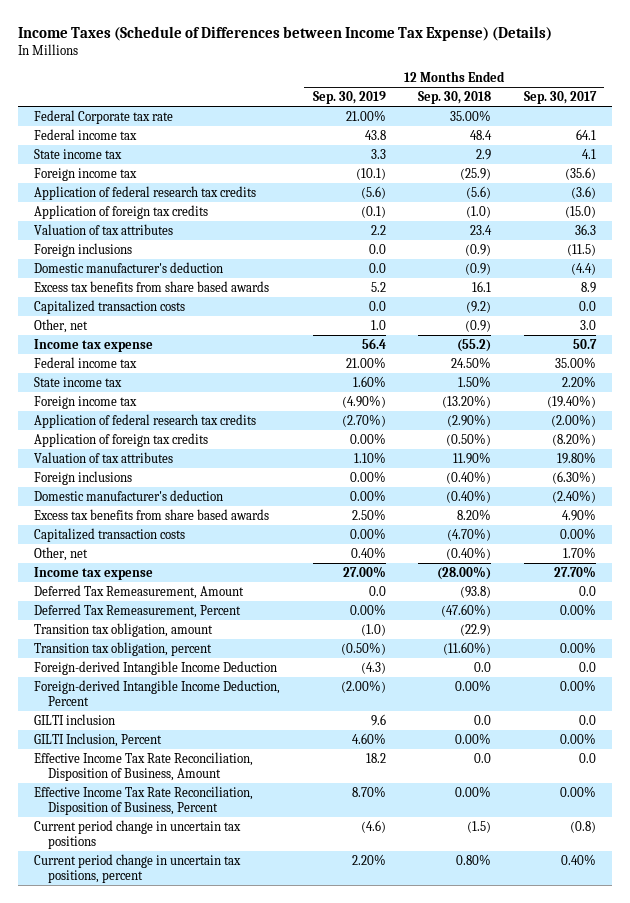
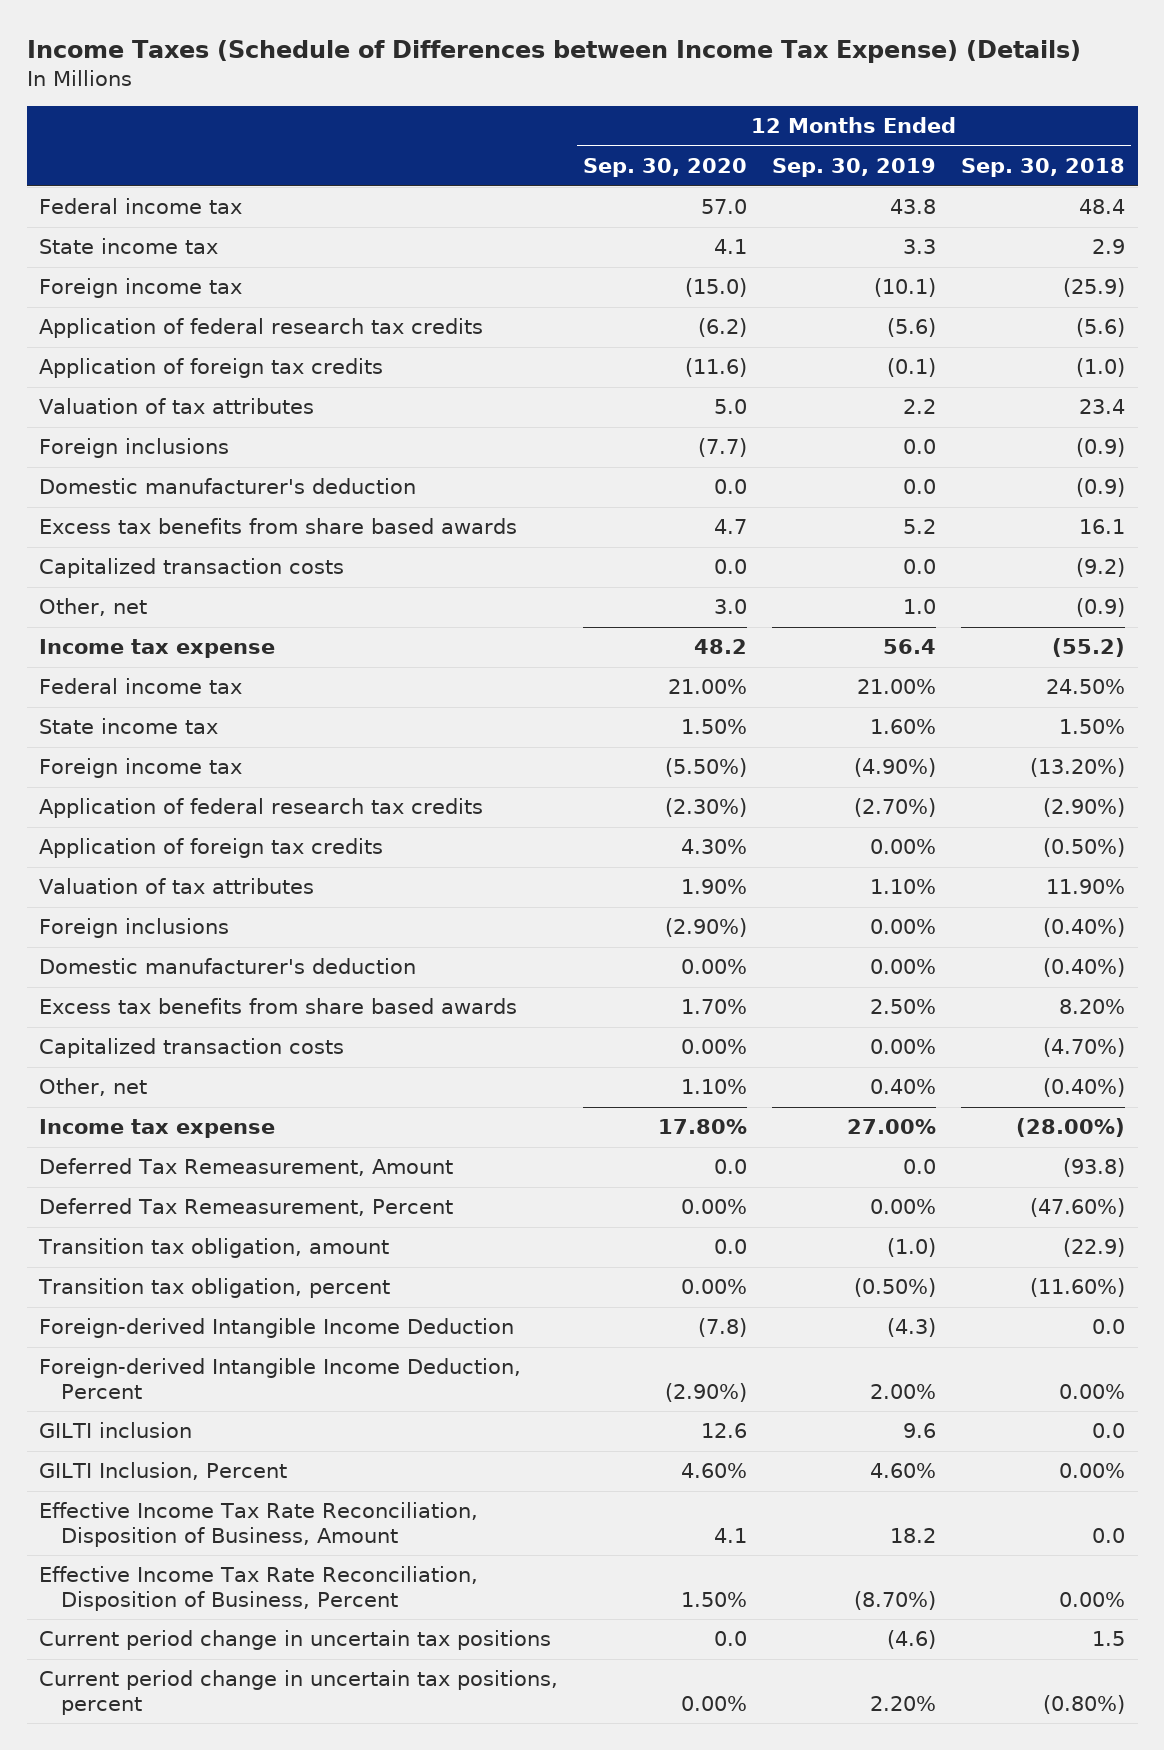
[523,91,597,105] Sep. 30, 2017 -> none
none -> [583,158,748,178] Sep. 30, 2020
[34,109,174,124] Federal Corporate tax rate -> none
[340,679,386,693] (2.00%) -> [870,1383,937,1399] 2.00%
[351,785,386,797] 8.70% -> [854,1590,937,1610] (8.70%)
[467,820,492,833] (1.5) -> [1092,1631,1126,1647] 1.5
[456,853,492,865] 0.80% -> [1043,1694,1126,1714] (0.80%)

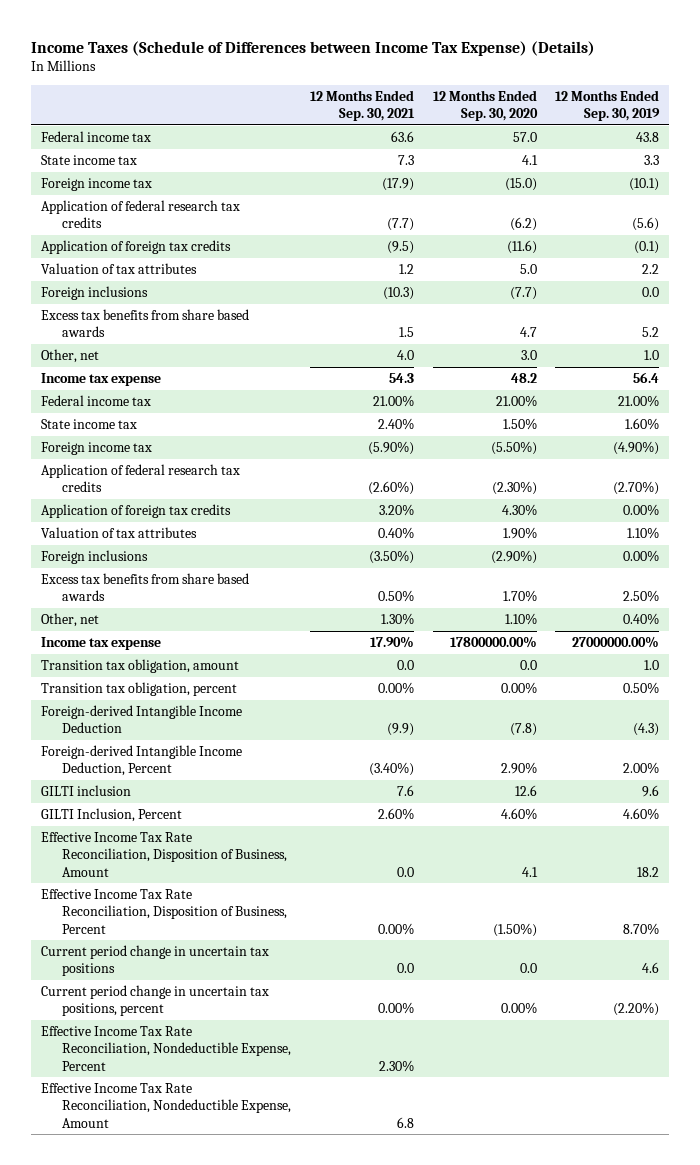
[961,158,1126,178] Sep. 30, 2018 -> none
none -> [309,89,415,122] 12 Months Ended Sep. 30, 2021
[39,478,417,495] Domestic manufacturer's deduction -> none
[39,558,345,579] Capitalized transaction costs -> none
[39,958,417,975] Domestic manufacturer's deduction -> none
[39,1038,345,1059] Capitalized transaction costs -> none
[39,1158,454,1177] Deferred Tax Remeasurement, Amount -> none
[39,1198,454,1217] Deferred Tax Remeasurement, Percent -> none
[658,1119,748,1135] 17.80% -> [449,636,537,649] 17800000.00%
[847,1119,937,1135] 27.00% -> [572,636,660,649] 27000000.00%
[887,1238,937,1258] (1.0) -> [644,660,660,671] 1.0
[854,1278,937,1298] (0.50%) -> [623,682,660,695] 0.50%
[665,1382,748,1402] (2.90%) -> [500,762,537,775] 2.90%
[681,1591,748,1607] 1.50% -> [492,922,537,937] (1.50%)
[854,1590,937,1610] (8.70%) -> [623,922,660,935] 8.70%
[887,1630,937,1650] (4.6) -> [642,962,660,974] 4.6
[870,1695,937,1711] 2.20% -> [613,1002,660,1017] (2.20%)
none -> [40,1026,291,1071] Effective Income Tax Rate Reconciliation, Nondeductible Expense, Percent
none -> [40,1083,291,1128] Effective Income Tax Rate Reconciliation, Nondeductible Expense, Amount

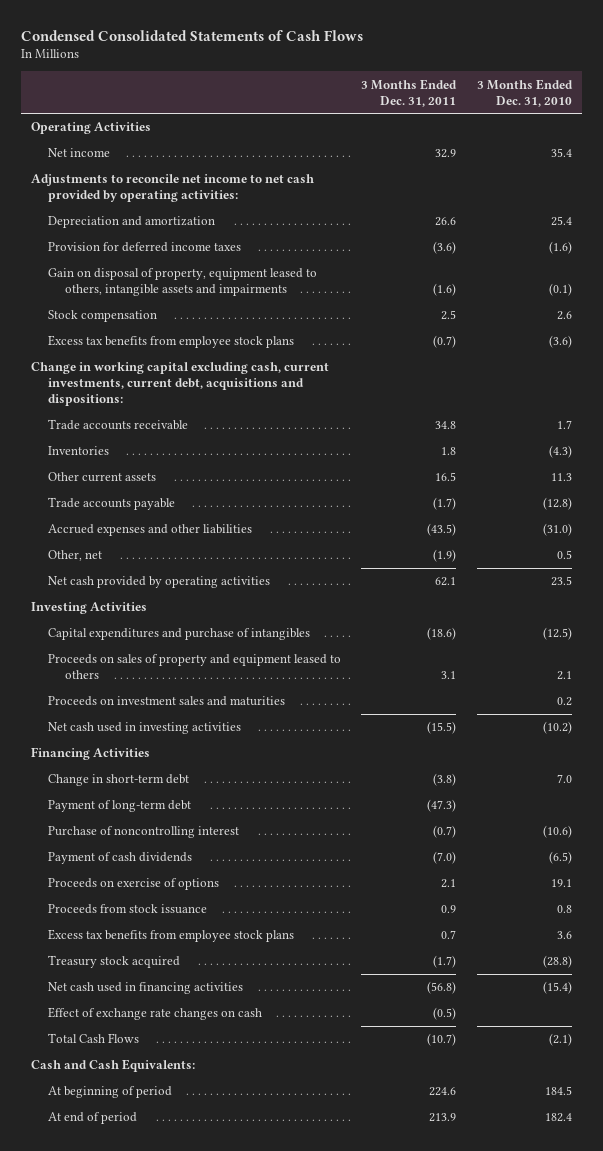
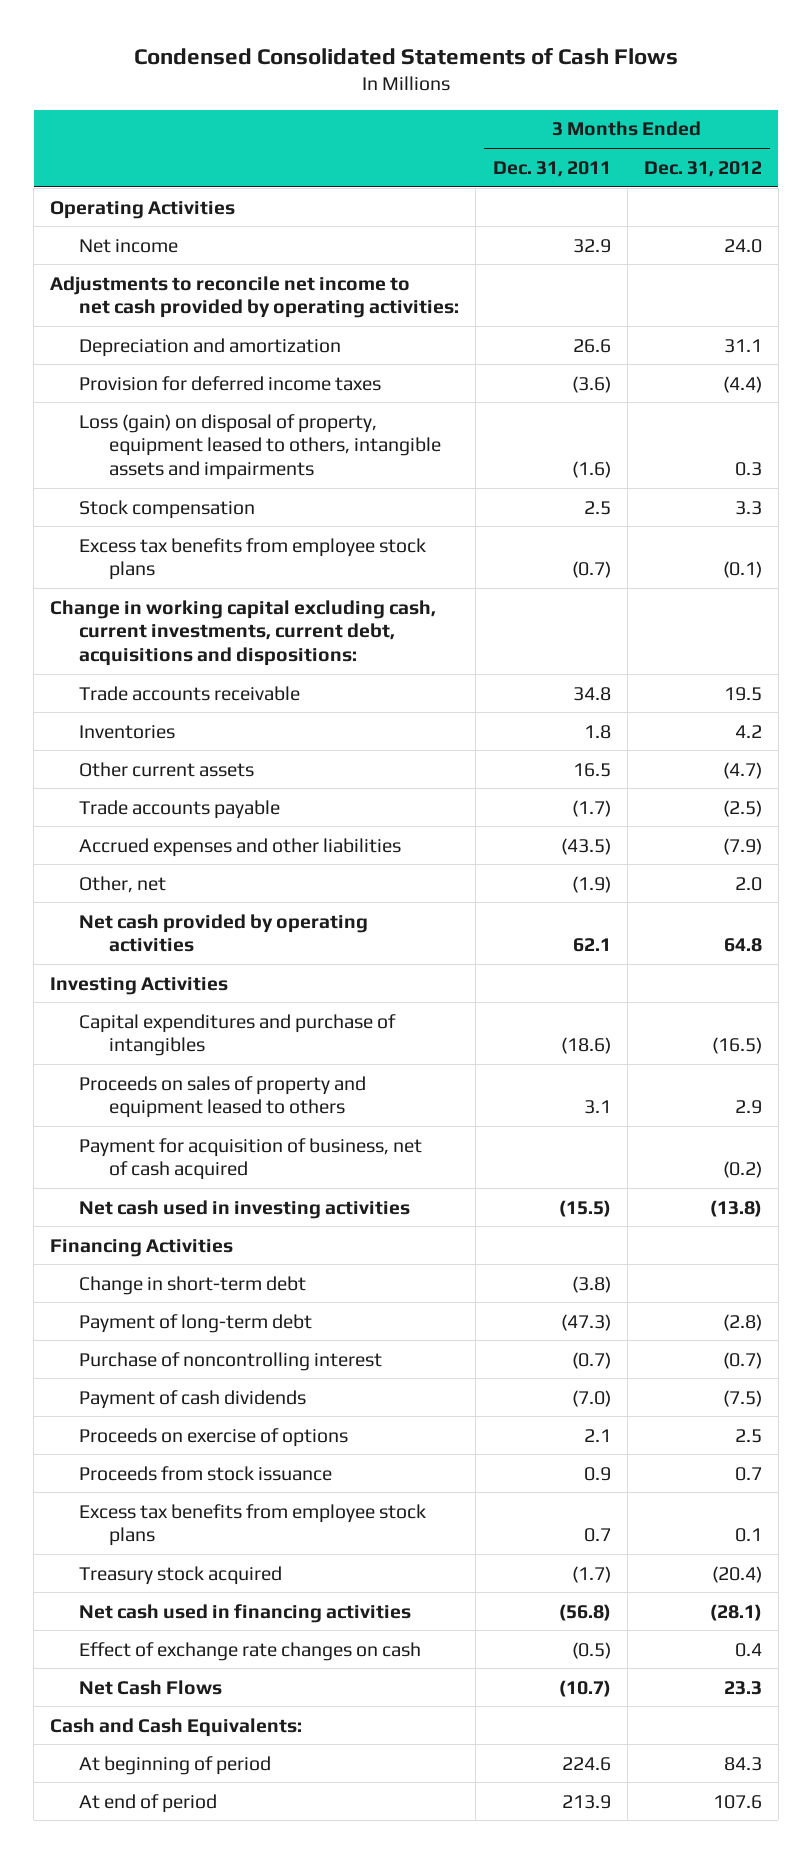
[477,78,574,107] 3 Months Ended Dec. 31, 2010 -> none
none -> [643,160,762,177] Dec. 31, 2012
[47,268,317,297] Gain on disposal of property, equipment leased to others, intangible assets and impairments -> [79,413,441,481] Loss (gain) on disposal of property, equipment leased to others, intangible assets and impairments
[47,696,285,707] Proceeds on investment sales and maturities -> none
none -> [79,1137,423,1181] Payment for acquisition of business, net of cash acquired
[47,1033,139,1044] Total Cash Flows -> [79,1679,223,1695] Net Cash Flows

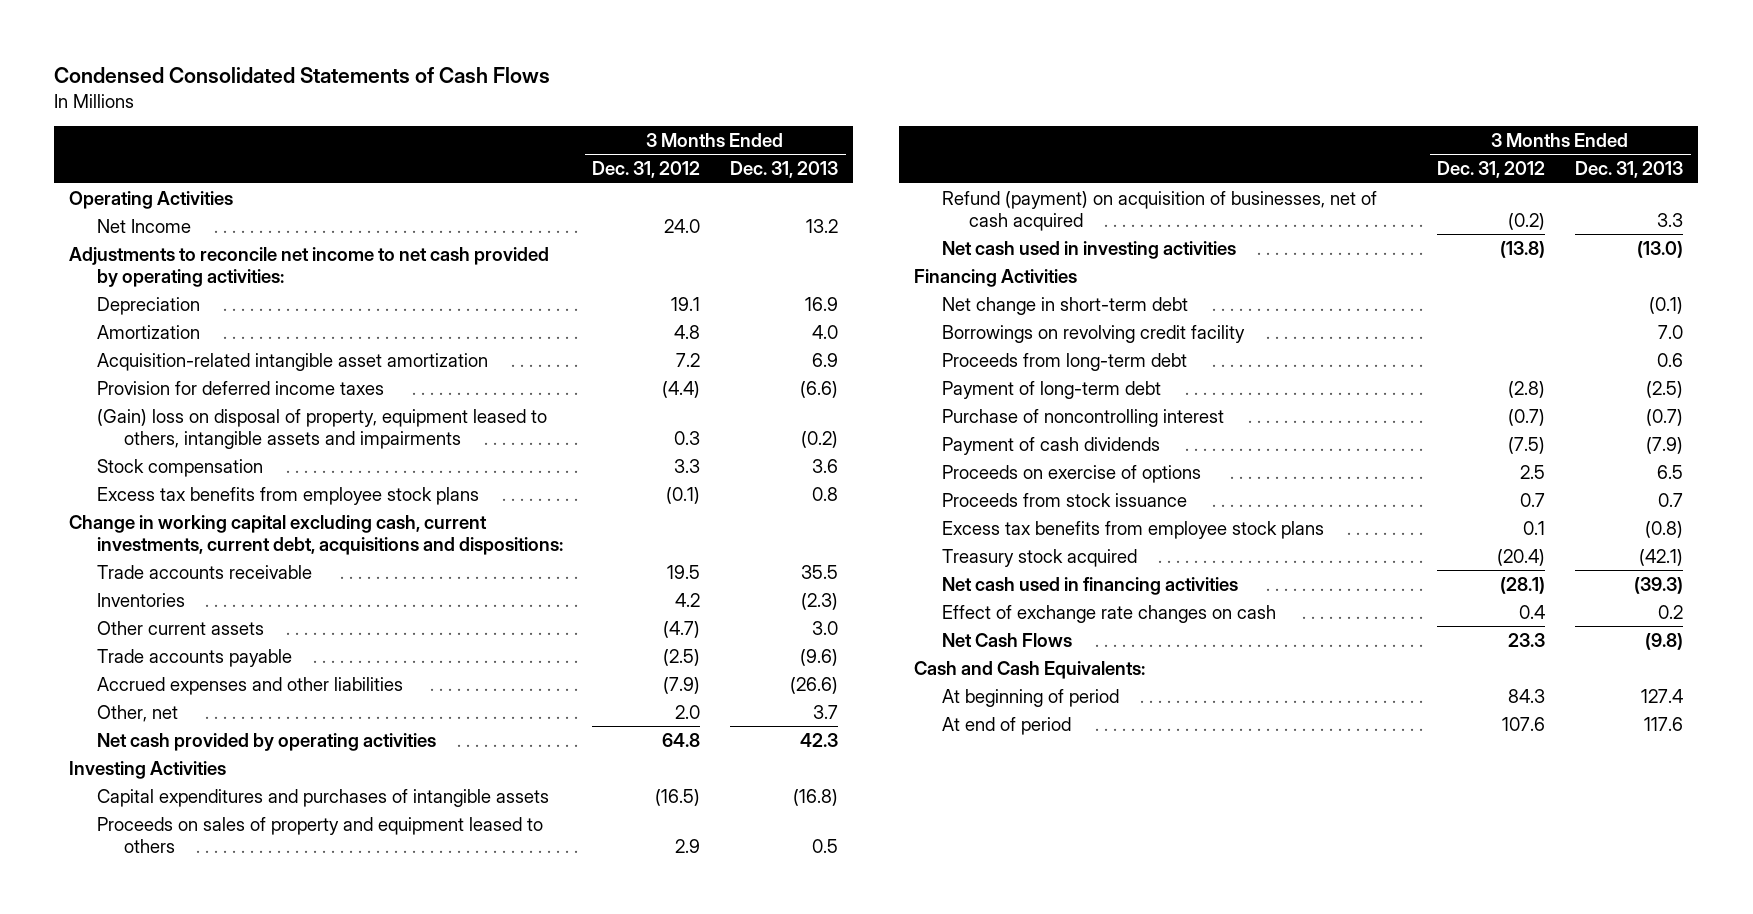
[492,160,611,177] Dec. 31, 2011 -> none
none -> [730,161,839,179] Dec. 31, 2013
[79,238,179,253] Net income -> [96,218,191,233] Net Income
[79,337,342,357] Depreciation and amortization -> none
none -> [96,296,200,315] Depreciation
none -> [96,324,200,339] Amortization
none -> [96,352,488,371] Acquisition-related intangible asset amortization
[79,413,441,481] Loss (gain) on disposal of property, equipment leased to others, intangible assets and impairments -> [96,408,547,449] (Gain) loss on disposal of property, equipment leased to others, intangible assets and impairments
[79,1013,397,1057] Capital expenditures and purchase of intangibles -> [96,788,549,807] Capital expenditures and purchases of intangible assets
[79,1137,423,1181] Payment for acquisition of business, net of cash acquired -> [941,190,1377,231] Refund (payment) on acquisition of businesses, net of cash acquired
[79,1275,307,1295] Change in short-term debt -> [941,296,1188,315] Net change in short-term debt
none -> [941,324,1245,343] Borrowings on revolving credit facility
none -> [941,352,1187,371] Proceeds from long-term debt

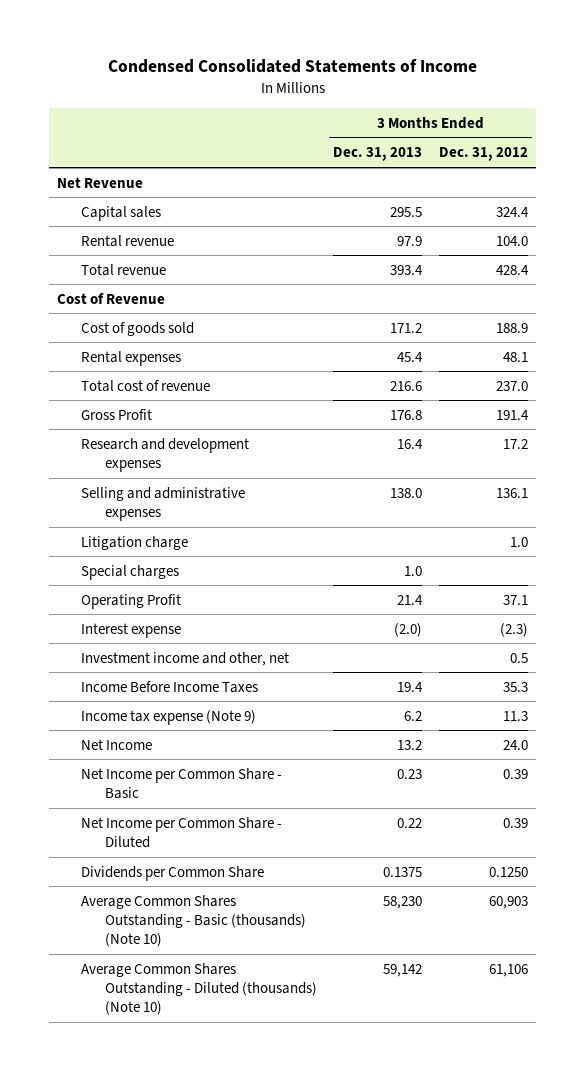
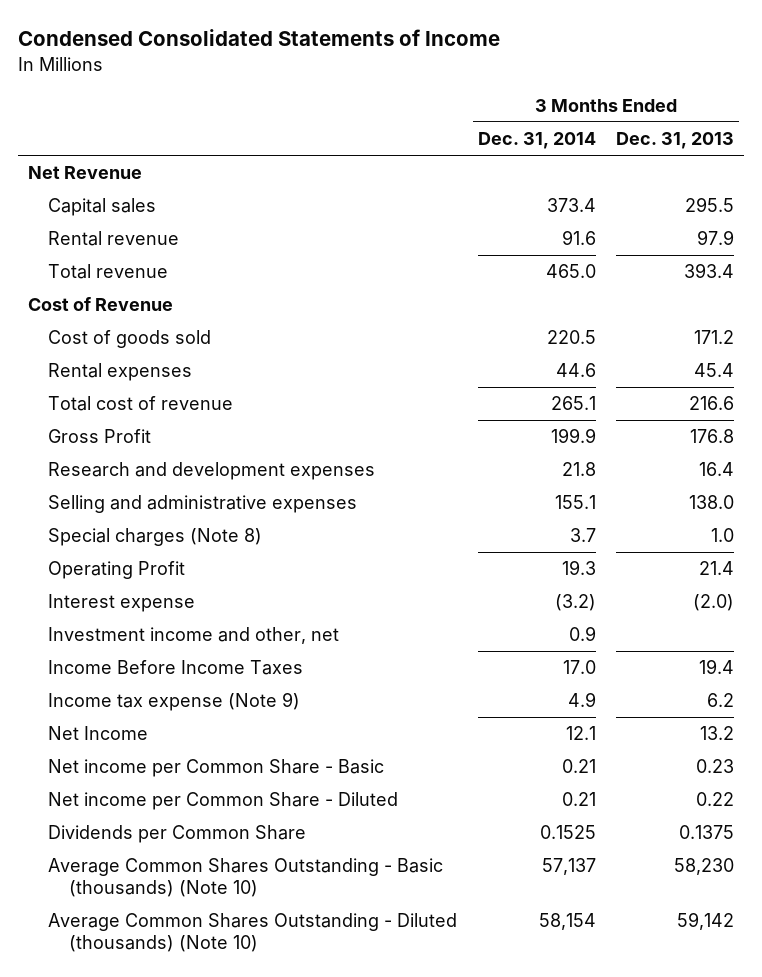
[438,147,528,162] Dec. 31, 2012 -> none
none -> [477,132,596,150] Dec. 31, 2014
[80,535,188,550] Litigation charge -> none
[80,564,179,580] Special charges -> [48,528,263,547] Special charges (Note 8)
[80,767,282,799] Net Income per Common Share - Basic -> [48,759,385,778] Net income per Common Share - Basic
[80,816,282,848] Net Income per Common Share - Diluted -> [48,792,399,811] Net income per Common Share - Diluted

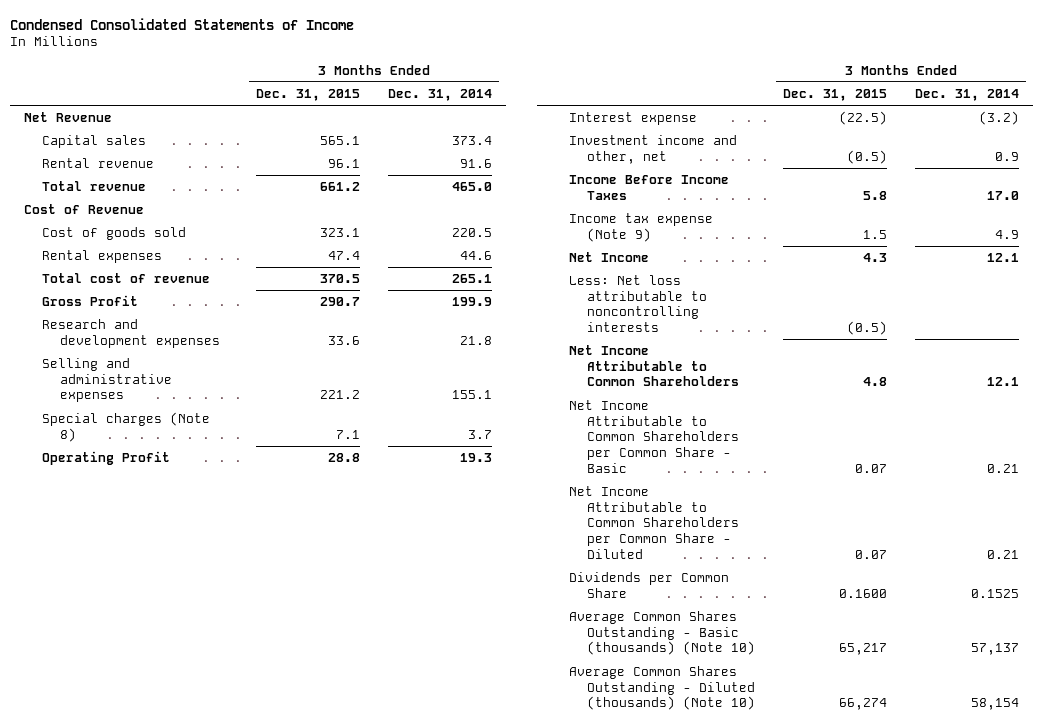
[615,132,734,150] Dec. 31, 2013 -> none
none -> [256,88,361,101] Dec. 31, 2015
none -> [569,274,708,332] Less: Net loss attributable to noncontrolling interests
none -> [569,344,740,387] Net Income Attributable to Common Shareholders
[48,759,385,778] Net income per Common Share - Basic -> [569,399,740,473] Net Income Attributable to Common Shareholders per Common Share - Basic
[48,792,399,811] Net income per Common Share - Diluted -> [569,485,740,559] Net Income Attributable to Common Shareholders per Common Share - Diluted

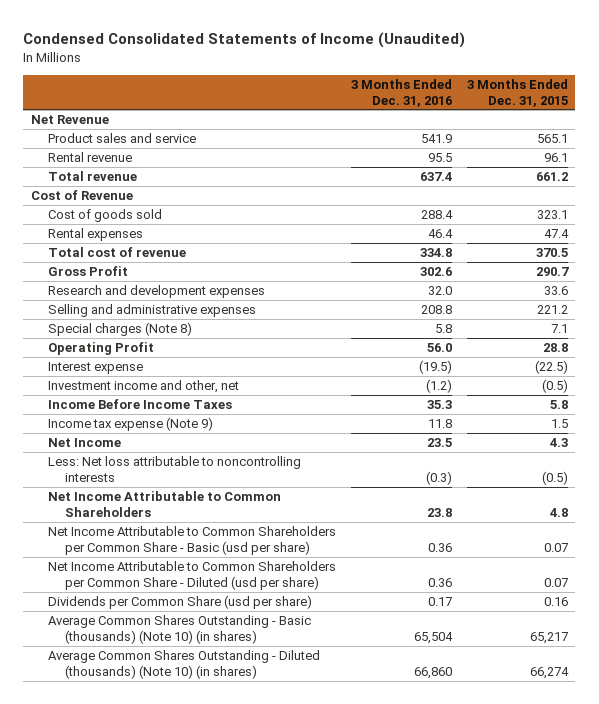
[10,17,355,30] Condensed Consolidated Statements of Income -> [23,31,466,48] Condensed Consolidated Statements of Income (Unaudited)
[388,88,493,101] Dec. 31, 2014 -> none
none -> [350,79,452,107] 3 Months Ended Dec. 31, 2016
[42,134,147,148] Capital sales -> [48,133,197,144] Product sales and service
[569,399,740,473] Net Income Attributable to Common Shareholders per Common Share - Basic -> [48,526,337,555] Net Income Attributable to Common Shareholders per Common Share - Basic (usd per share)
[569,485,740,559] Net Income Attributable to Common Shareholders per Common Share - Diluted -> [48,561,337,590] Net Income Attributable to Common Shareholders per Common Share - Diluted (usd per share)
[569,571,730,598] Dividends per Common Share -> [48,595,313,610] Dividends per Common Share (usd per share)
[839,588,888,598] 0.1600 -> [543,597,568,607] 0.16
[569,610,756,656] Average Common Shares Outstanding - Basic (thousands) (Note 10) -> [48,615,312,644] Average Common Shares Outstanding - Basic (thousands) (Note 10) (in shares)
[569,665,756,711] Average Common Shares Outstanding - Diluted (thousands) (Note 10) -> [48,650,321,679] Average Common Shares Outstanding - Diluted (thousands) (Note 10) (in shares)

